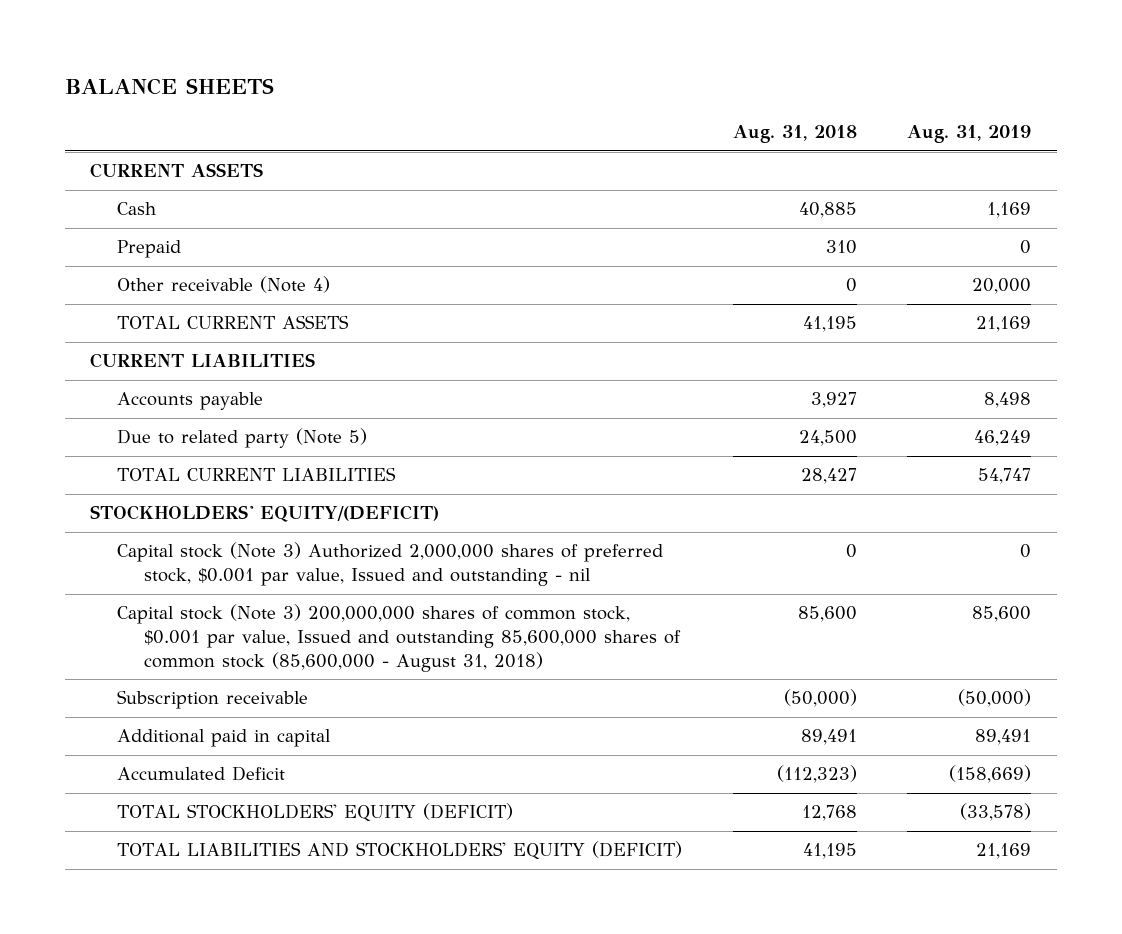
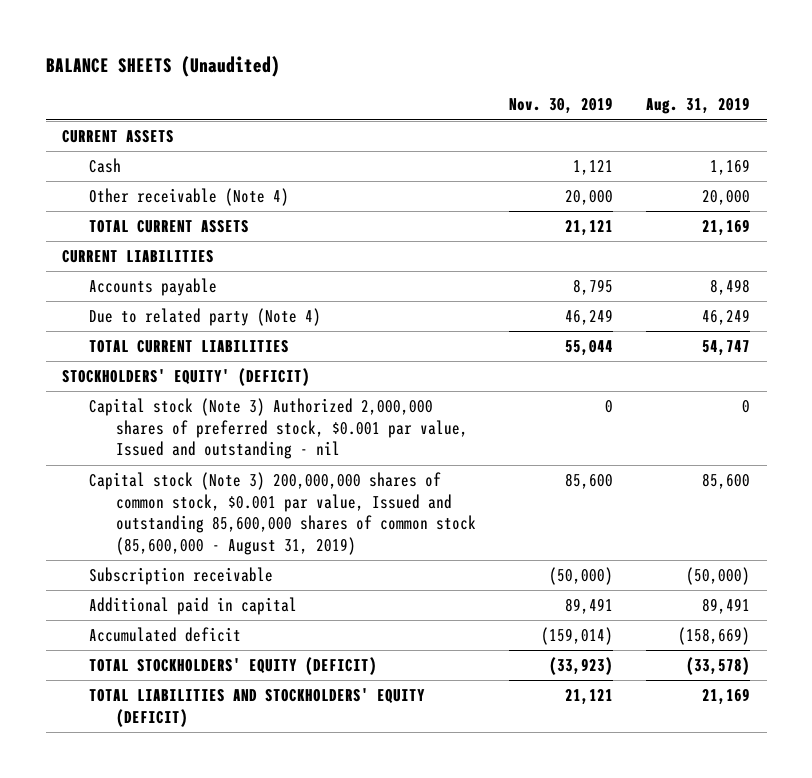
[64,77,274,95] BALANCE SHEETS -> [45,56,280,78] BALANCE SHEETS (Unaudited)
[732,124,857,143] Aug. 31, 2018 -> none
none -> [508,97,613,115] Nov. 30, 2019
[117,240,182,259] Prepaid -> none
[117,428,368,449] Due to related party (Note 5) -> [89,308,322,327] Due to related party (Note 4)
[90,505,440,523] STOCKHOLDERS' EQUITY/(DEFICIT) -> [62,368,311,387] STOCKHOLDERS' EQUITY' (DEFICIT)
[117,604,681,672] Capital stock (Note 3) 200,000,000 shares of common stock, $0.001 par value, Issued and outstanding 85,600,000 shares of common stock (85,600,000 - August 31, 2018) -> [89,472,476,555] Capital stock (Note 3) 200,000,000 shares of common stock, $0.001 par value, Issued and outstanding 85,600,000 shares of common stock (85,600,000 - August 31, 2019)
[117,766,286,782] Accumulated Deficit -> [89,627,242,643] Accumulated deficit

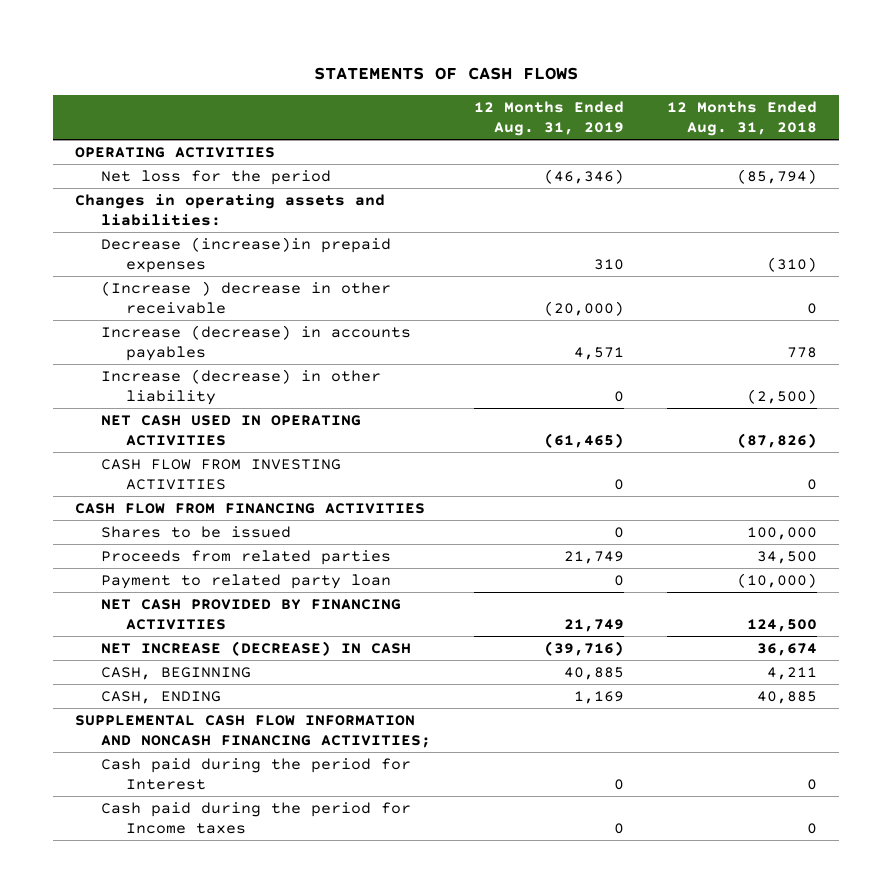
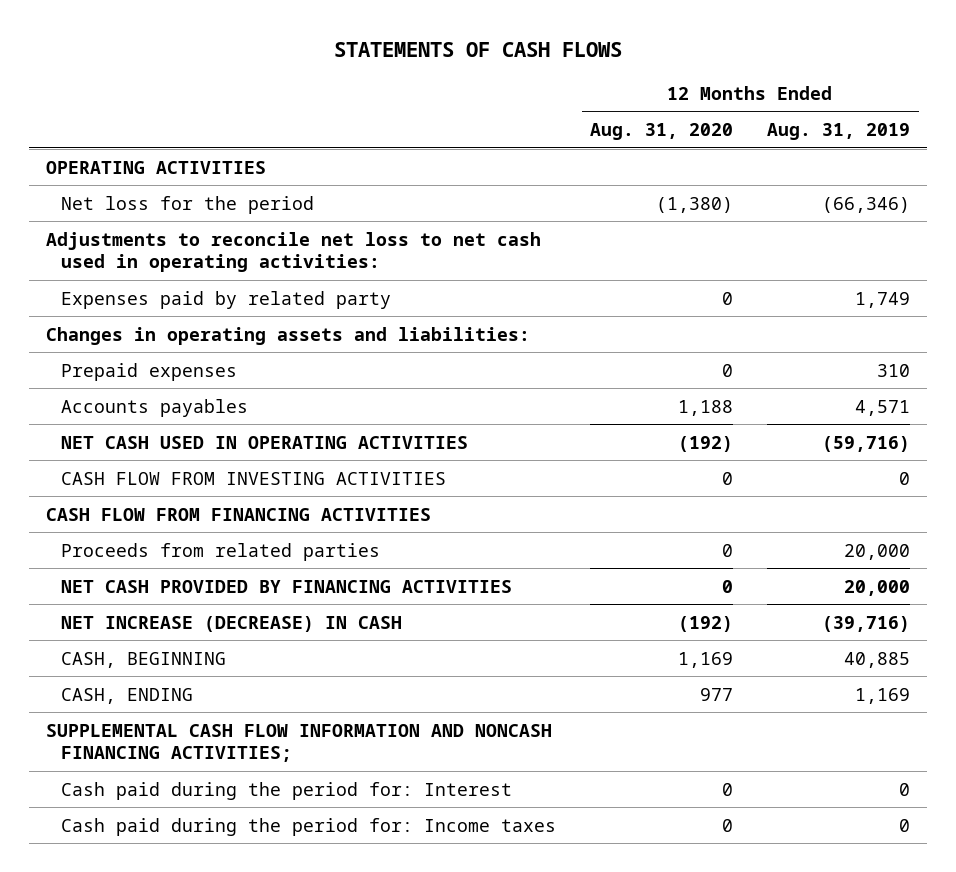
[667,101,818,137] 12 Months Ended Aug. 31, 2018 -> none
none -> [590,122,734,140] Aug. 31, 2020
[543,169,624,185] (46,346) -> [822,196,911,213] (66,346)
none -> [46,231,542,272] Adjustments to reconcile net loss to net cash used in operating activities:
none -> [61,290,392,309] Expenses paid by related party
[100,281,391,314] (Increase ) decrease in other receivable -> none
[100,369,381,405] Increase (decrease) in other liability -> none
[100,237,391,273] Decrease (increase)in prepaid expenses -> [61,362,238,381] Prepaid expenses
[100,325,411,361] Increase (decrease) in accounts payables -> [61,398,249,417] Accounts payables
[543,432,624,448] (61,465) -> [822,435,911,452] (59,716)
[100,526,291,539] Shares to be issued -> none
[100,574,391,590] Payment to related party loan -> none
[563,551,624,565] 21,749 -> [844,543,911,560] 20,000
[563,618,624,632] 21,749 -> [844,579,911,596] 20,000
[100,758,411,790] Cash paid during the period for Interest -> [61,781,513,800] Cash paid during the period for: Interest
[100,802,411,834] Cash paid during the period for Income taxes -> [61,817,557,836] Cash paid during the period for: Income taxes

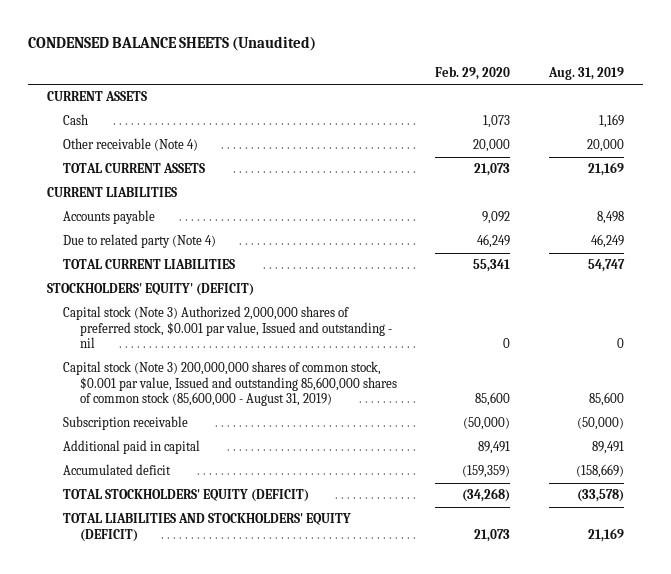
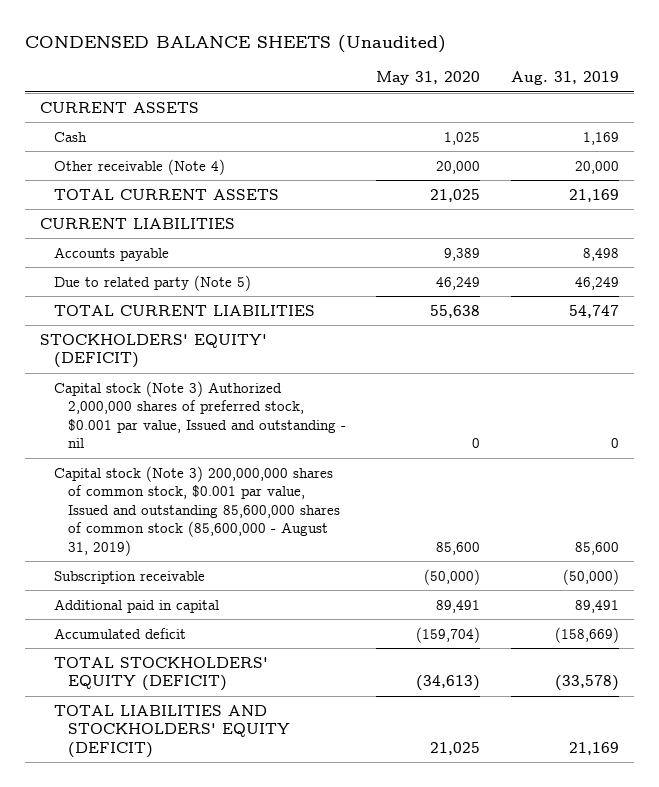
[435,65,511,80] Feb. 29, 2020 -> none
none -> [376,71,481,86] May 31, 2020
[63,234,217,249] Due to related party (Note 4) -> [53,274,251,291] Due to related party (Note 5)

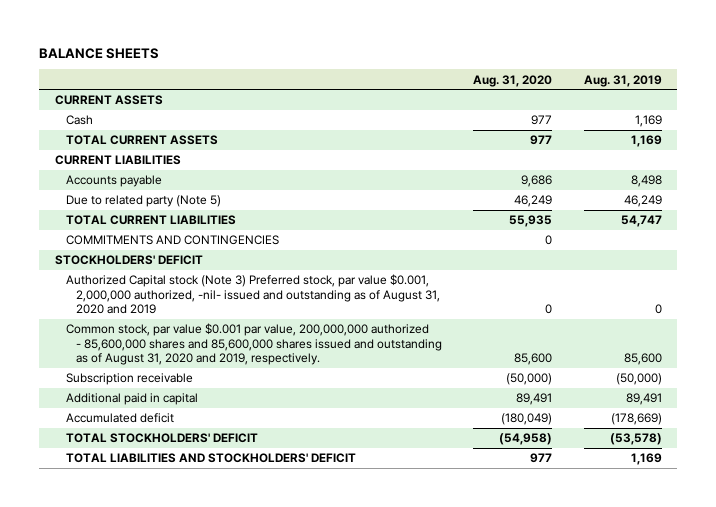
[24,34,446,53] CONDENSED BALANCE SHEETS (Unaudited) -> [39,47,160,59] BALANCE SHEETS
[376,71,481,86] May 31, 2020 -> none
none -> [473,74,553,87] Aug. 31, 2020
[53,158,225,175] Other receivable (Note 4) -> none
[568,188,619,202] 21,169 -> [630,135,662,148] 1,169
none -> [65,235,279,246] COMMITMENTS AND CONTINGENCIES
[40,333,268,369] STOCKHOLDERS' EQUITY' (DEFICIT) -> [54,255,203,266] STOCKHOLDERS' DEFICIT
[53,380,346,449] Capital stock (Note 3) Authorized 2,000,000 shares of preferred stock, $0.001 par value, Issued and outstanding - nil -> [65,274,441,315] Authorized Capital stock (Note 3) Preferred stock, par value $0.001, 2,000,000 authorized, -nil- issued and outstanding as of August 31, 2020 and 2019
[53,465,340,556] Capital stock (Note 3) 200,000,000 shares of common stock, $0.001 par value, Issued and outstanding 85,600,000 shares of common stock (85,600,000 - August 31, 2019) -> [65,323,443,366] Common stock, par value $0.001 par value, 200,000,000 authorized - 85,600,000 shares and 85,600,000 shares issued and outstanding as of August 31, 2020 and 2019, respectively.
[554,626,619,643] (158,669) -> [610,413,662,426] (178,669)
[53,656,268,692] TOTAL STOCKHOLDERS' EQUITY (DEFICIT) -> [65,433,258,444] TOTAL STOCKHOLDERS' DEFICIT
[554,675,619,692] (33,578) -> [609,433,662,446] (53,578)
[53,704,290,758] TOTAL LIABILITIES AND STOCKHOLDERS' EQUITY (DEFICIT) -> [65,453,356,464] TOTAL LIABILITIES AND STOCKHOLDERS' DEFICIT
[568,741,619,755] 21,169 -> [630,453,662,466] 1,169

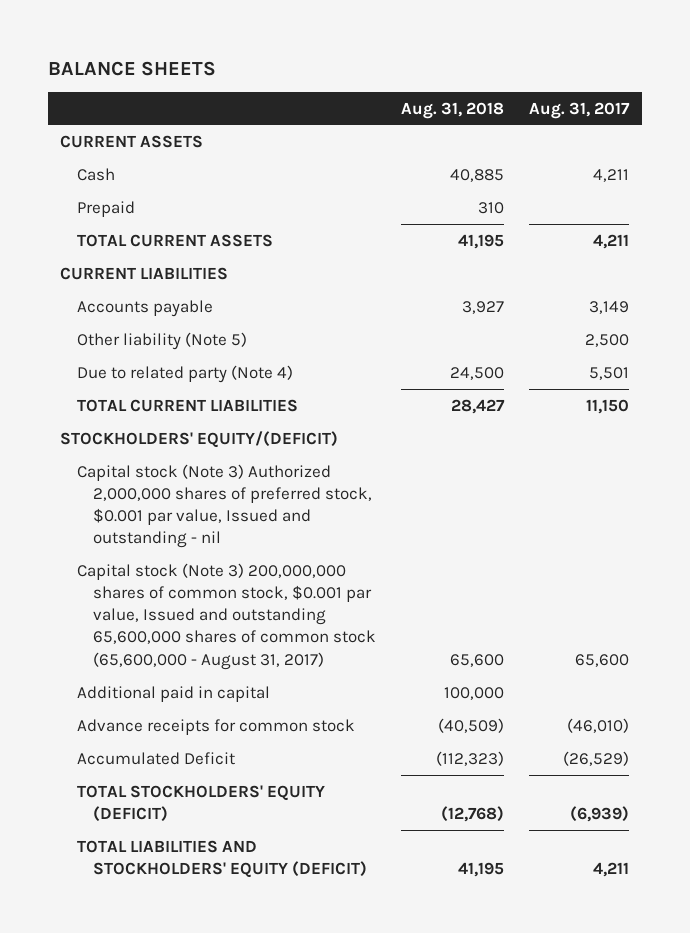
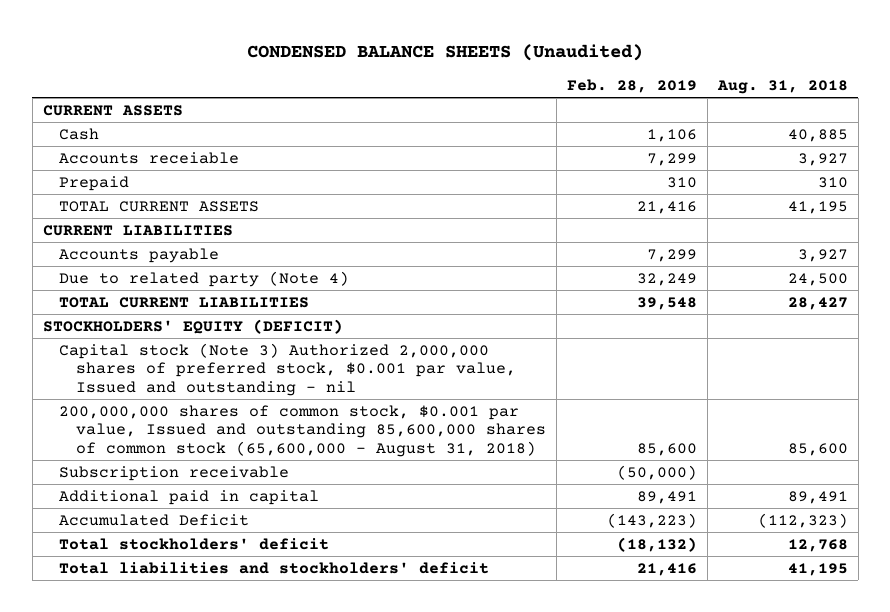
[47,60,216,76] BALANCE SHEETS -> [247,44,644,62] CONDENSED BALANCE SHEETS (Unaudited)
[529,101,631,119] Aug. 31, 2017 -> none
none -> [566,79,697,94] Feb. 28, 2019
none -> [59,151,240,164] Accounts receiable
[76,331,247,350] Other liability (Note 5) -> none
[60,430,339,448] STOCKHOLDERS' EQUITY/(DEFICIT) -> [42,318,343,334] STOCKHOLDERS' EQUITY (DEFICIT)
[76,718,355,735] Advance receipts for common stock -> none
[76,562,377,670] Capital stock (Note 3) 200,000,000 shares of common stock, $0.001 par value, Issued and outstanding 65,600,000 shares of common stock (65,600,000 - August 31, 2017) -> [59,404,546,458] 200,000,000 shares of common stock, $0.001 par value, Issued and outstanding 85,600,000 shares of common stock (65,600,000 - August 31, 2018)
[450,653,505,667] 65,600 -> [787,443,848,457] 85,600
none -> [59,465,290,481] Subscription receivable
[444,686,505,700] 100,000 -> [787,490,848,504] 89,491
[76,784,325,822] TOTAL STOCKHOLDERS' EQUITY (DEFICIT) -> [59,537,330,550] Total stockholders' deficit
[441,805,505,822] (12,768) -> [787,538,848,552] 12,768
[76,839,368,878] TOTAL LIABILITIES AND STOCKHOLDERS' EQUITY (DEFICIT) -> [59,561,490,574] Total liabilities and stockholders' deficit

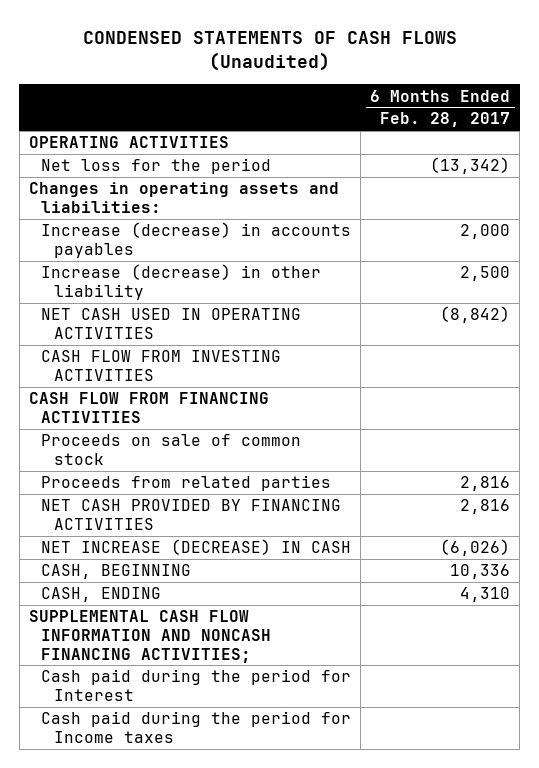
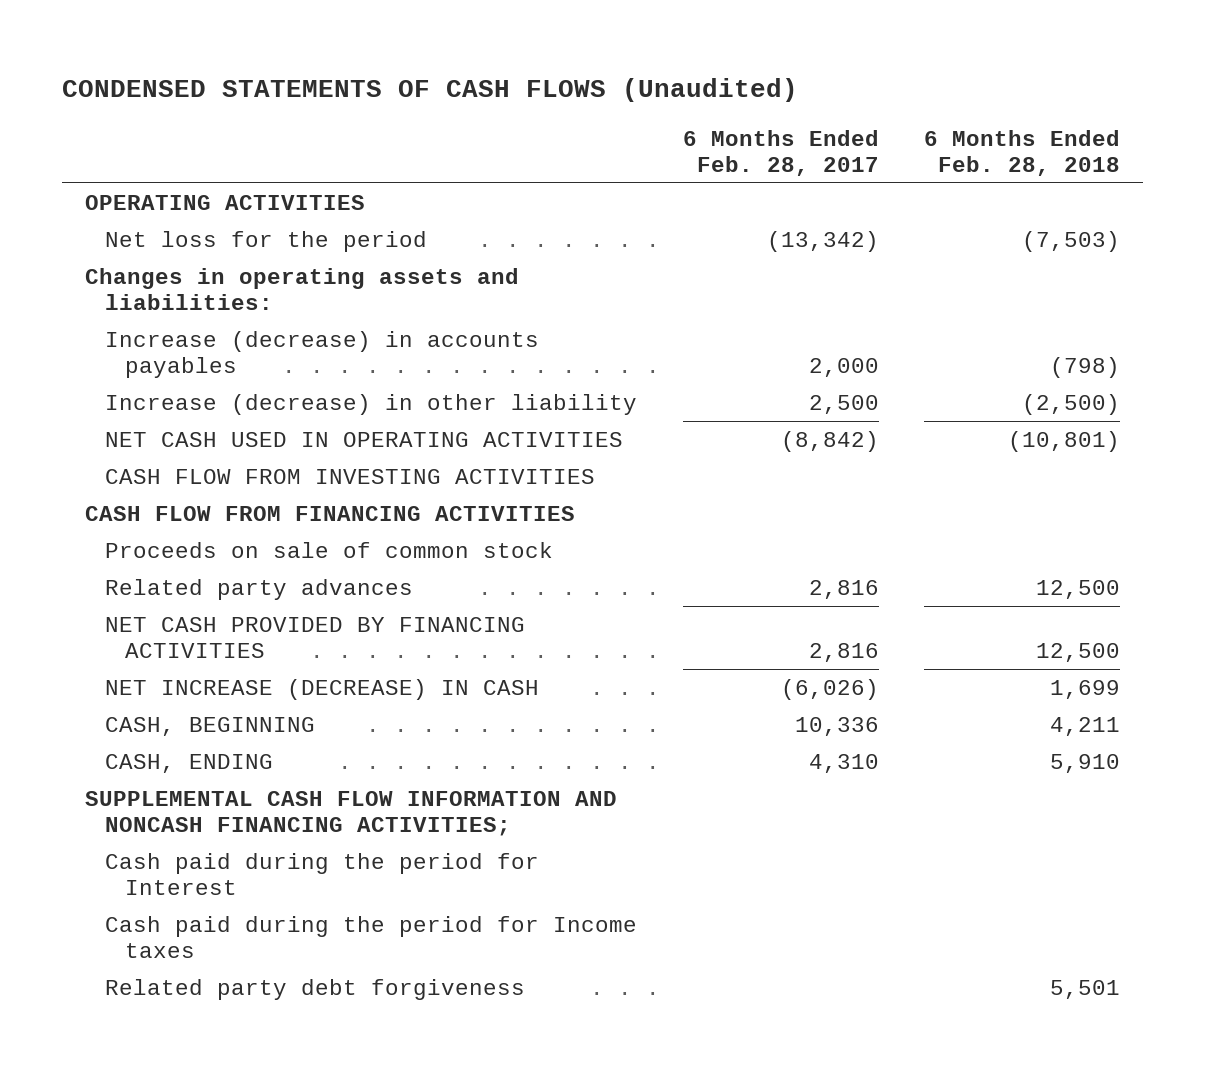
none -> [924,129,1121,176] 6 Months Ended Feb. 28, 2018
[41,475,332,492] Proceeds from related parties -> [104,579,413,601] Related party advances
none -> [104,979,525,1001] Related party debt forgiveness

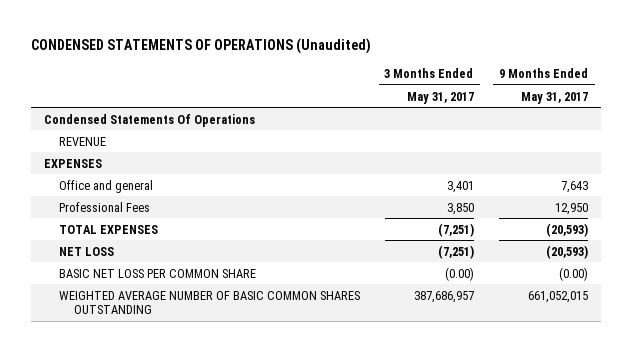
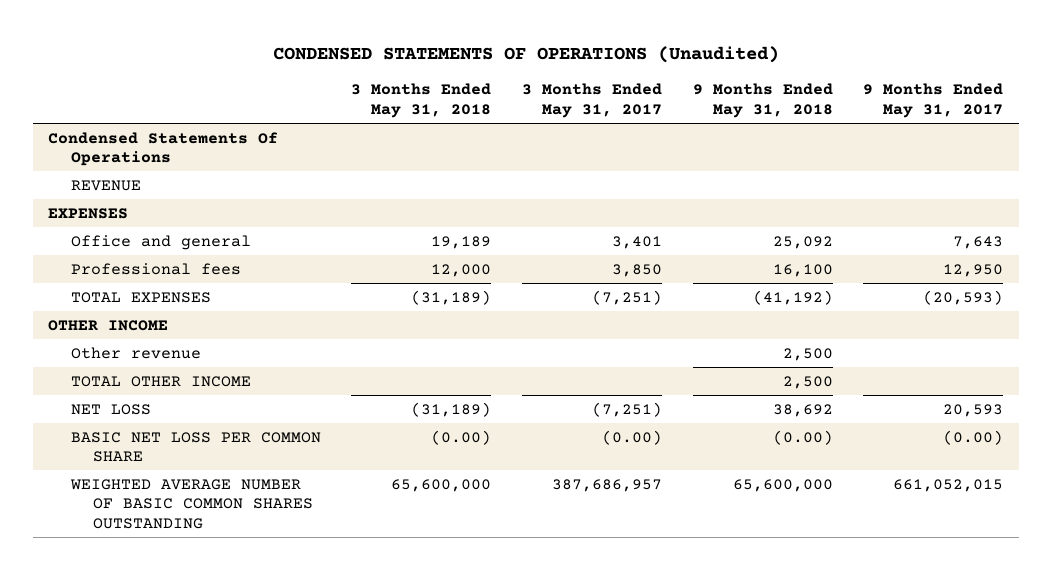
none -> [351,83,492,119] 3 Months Ended May 31, 2018
none -> [692,83,833,119] 9 Months Ended May 31, 2018
[58,201,150,212] Professional Fees -> [70,262,241,275] Professional fees
none -> [48,319,169,331] OTHER INCOME
none -> [70,346,201,359] Other revenue
none -> [70,375,251,387] TOTAL OTHER INCOME
[546,244,589,259] (20,593) -> [943,403,1004,417] 20,593

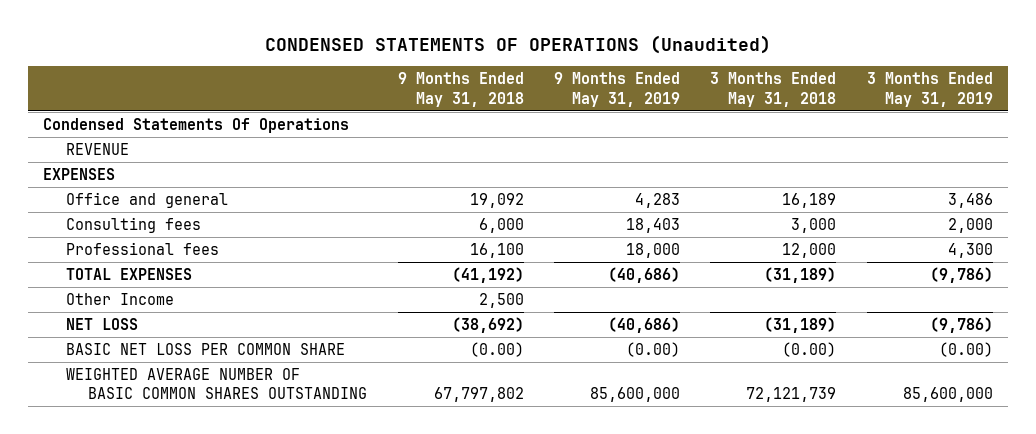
[521,83,662,119] 3 Months Ended May 31, 2017 -> none
[863,83,1004,119] 9 Months Ended May 31, 2017 -> none
none -> [553,72,680,107] 9 Months Ended May 31, 2019
none -> [866,72,993,107] 3 Months Ended May 31, 2019
[431,235,492,249] 19,189 -> [782,193,837,209] 16,189
[772,235,833,249] 25,092 -> [469,193,524,209] 19,092
none -> [65,217,201,234] Consulting fees
[48,319,169,331] OTHER INCOME -> none
[70,375,251,387] TOTAL OTHER INCOME -> none
[70,346,201,359] Other revenue -> [65,293,174,306] Other Income
[772,403,833,417] 38,692 -> [451,317,524,334] (38,692)
[391,478,492,492] 65,600,000 -> [746,387,837,403] 72,121,739
[732,478,833,492] 65,600,000 -> [433,387,524,403] 67,797,802

